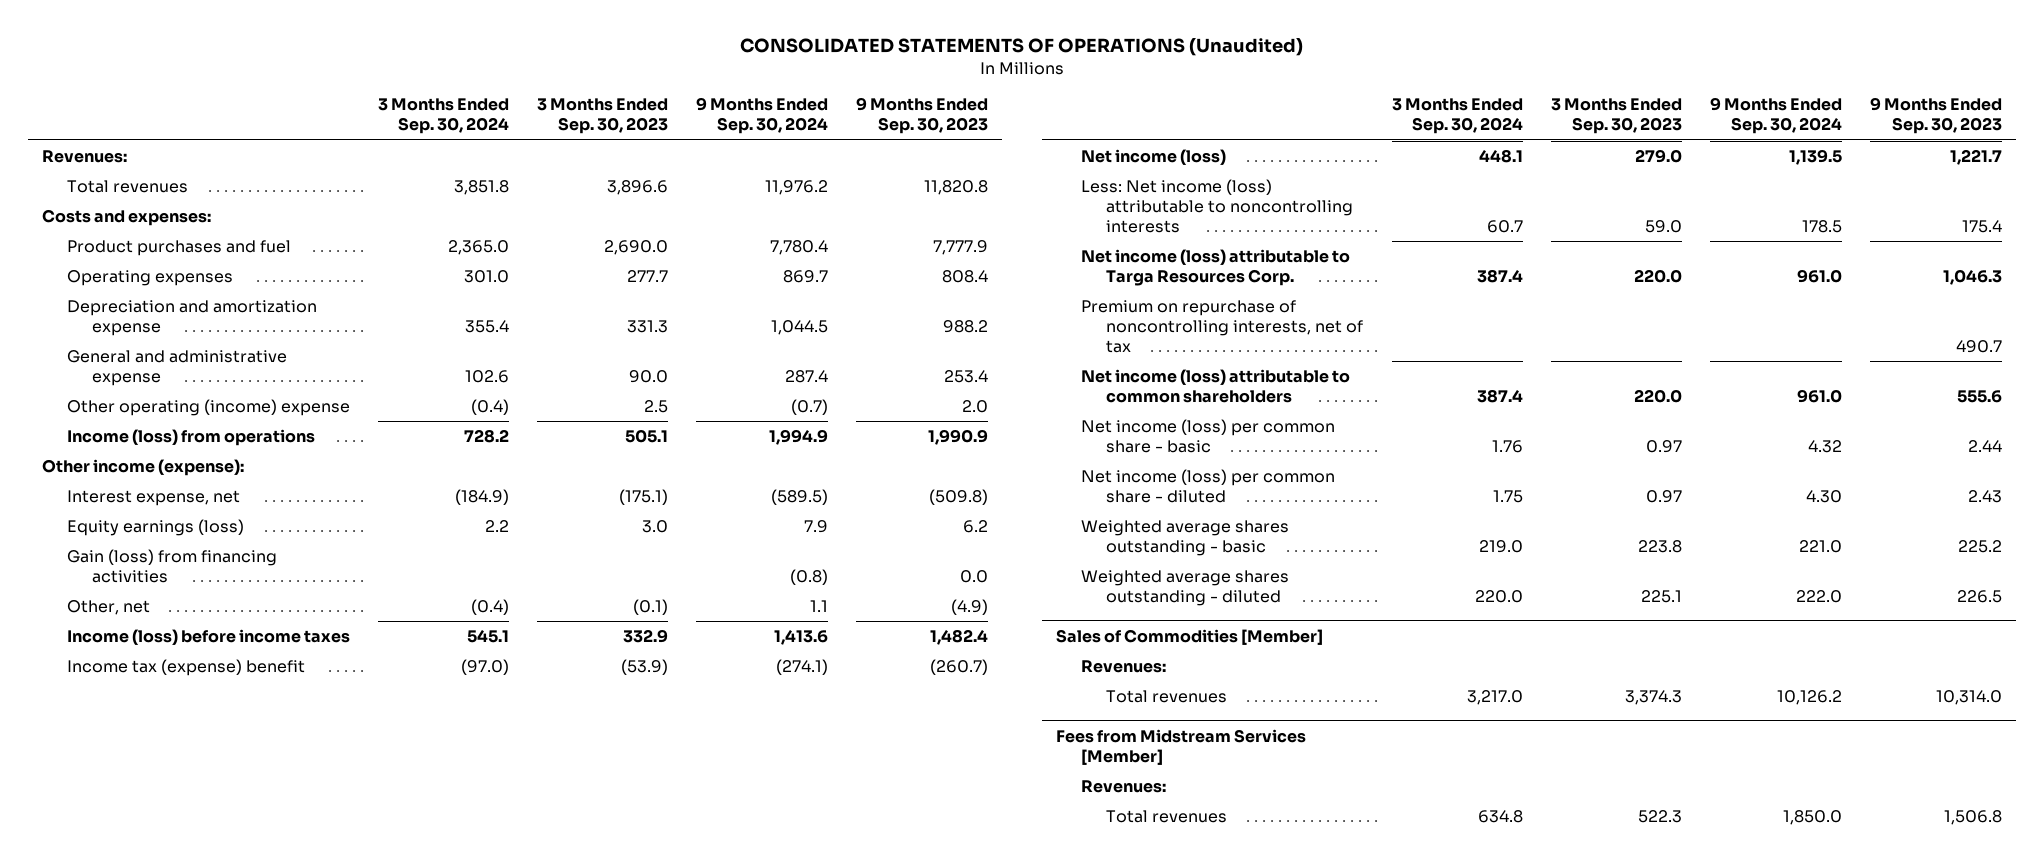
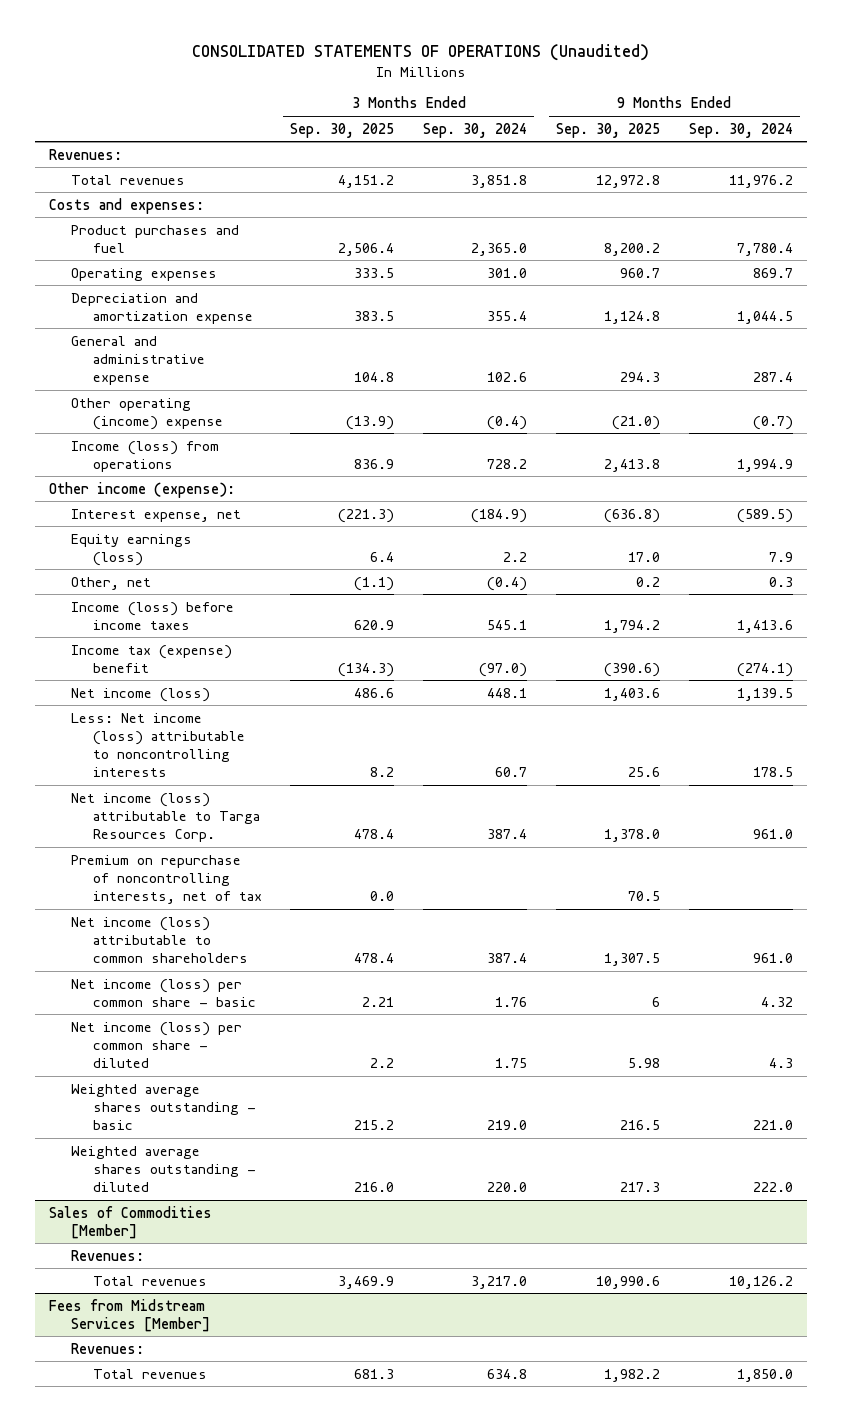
[536,98,668,135] 3 Months Ended Sep. 30, 2023 -> none
[855,97,988,135] 9 Months Ended Sep. 30, 2023 -> none
none -> [290,122,395,138] Sep. 30, 2025
none -> [555,122,660,138] Sep. 30, 2025
[66,548,277,583] Gain (loss) from financing activities -> none
[809,599,828,612] 1.1 -> [768,576,793,587] 0.3
[1805,489,1842,503] 4.30 -> [768,1057,793,1068] 4.3

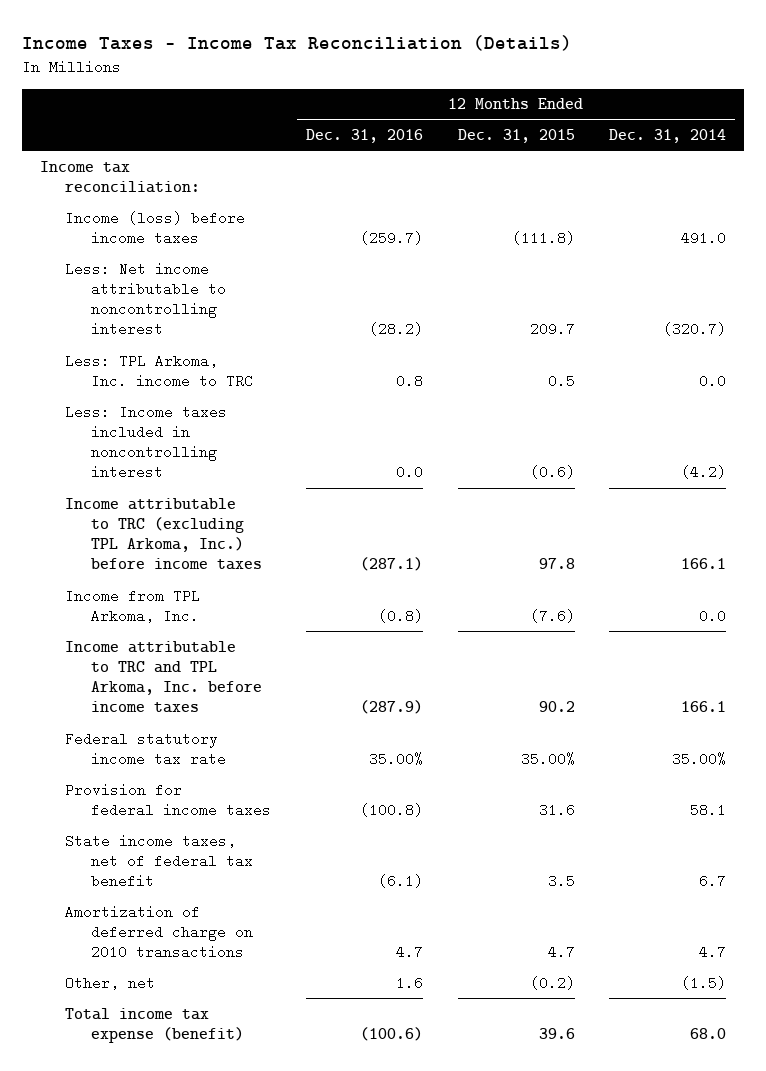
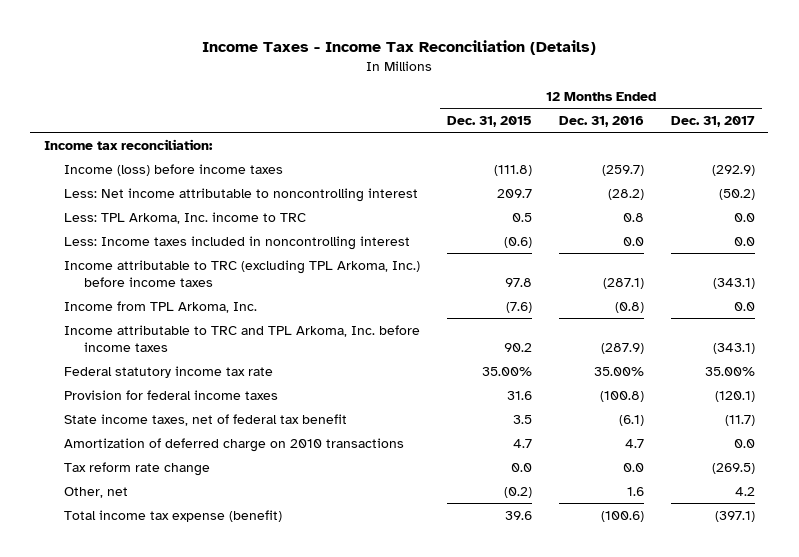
[609,129,727,144] Dec. 31, 2014 -> none
none -> [670,116,755,128] Dec. 31, 2017
none -> [63,461,210,476] Tax reform rate change

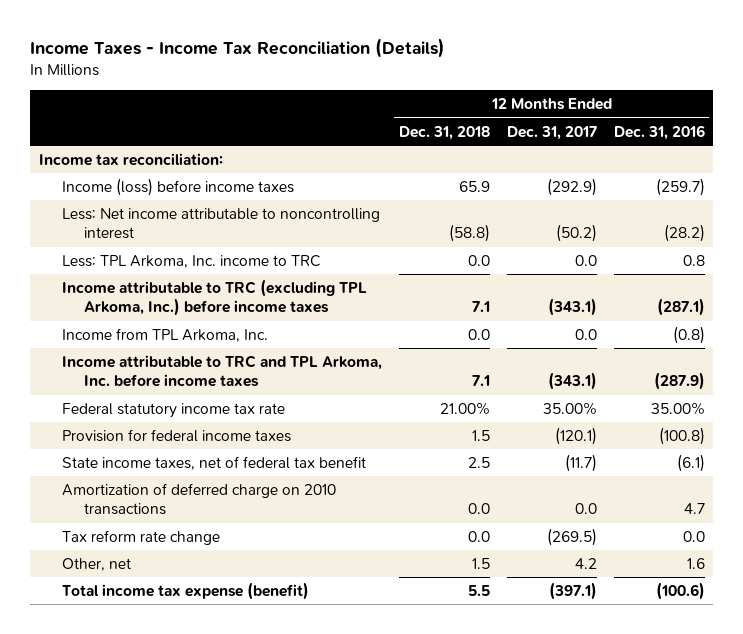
[446,116,532,128] Dec. 31, 2015 -> none
none -> [398,125,490,140] Dec. 31, 2018
[63,235,410,250] Less: Income taxes included in noncontrolling interest -> none

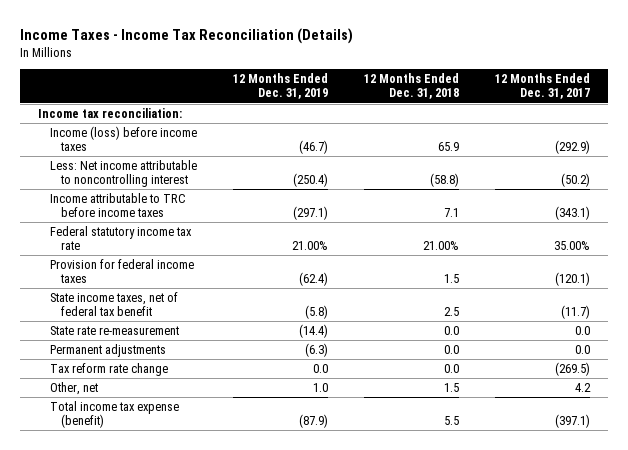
[613,124,705,140] Dec. 31, 2016 -> none
none -> [232,73,328,100] 12 Months Ended Dec. 31, 2019
[61,254,321,268] Less: TPL Arkoma, Inc. income to TRC -> none
[61,327,268,342] Income from TPL Arkoma, Inc. -> none
[61,354,382,388] Income attributable to TRC and TPL Arkoma, Inc. before income taxes -> none
[61,278,367,317] Income attributable to TRC (excluding TPL Arkoma, Inc.) before income taxes -> [49,192,186,218] Income attributable to TRC before income taxes
[61,482,336,516] Amortization of deferred charge on 2010 transactions -> none
none -> [49,325,179,335] State rate re-measurement
none -> [49,343,166,357] Permanent adjustments

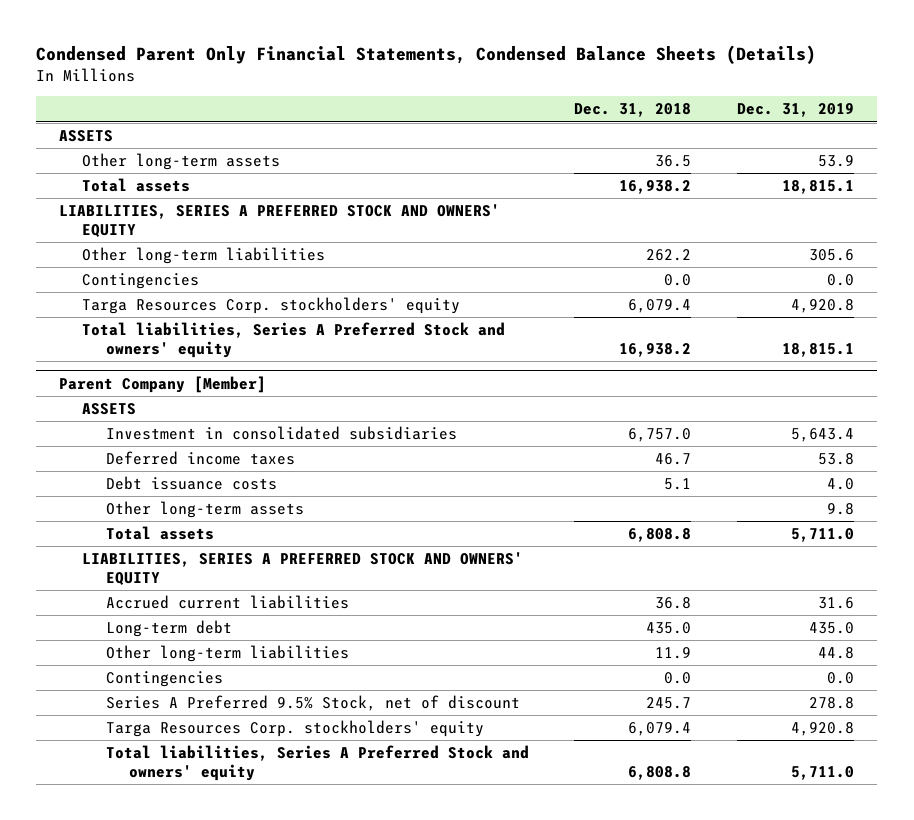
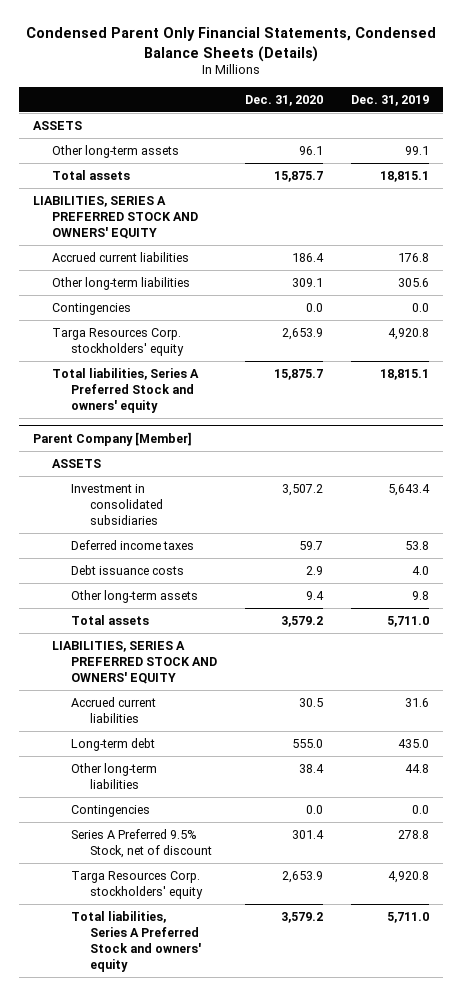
[574,103,692,118] Dec. 31, 2018 -> none
none -> [244,94,323,106] Dec. 31, 2020
[818,155,855,168] 53.9 -> [404,145,429,155] 99.1
none -> [51,251,189,262] Accrued current liabilities

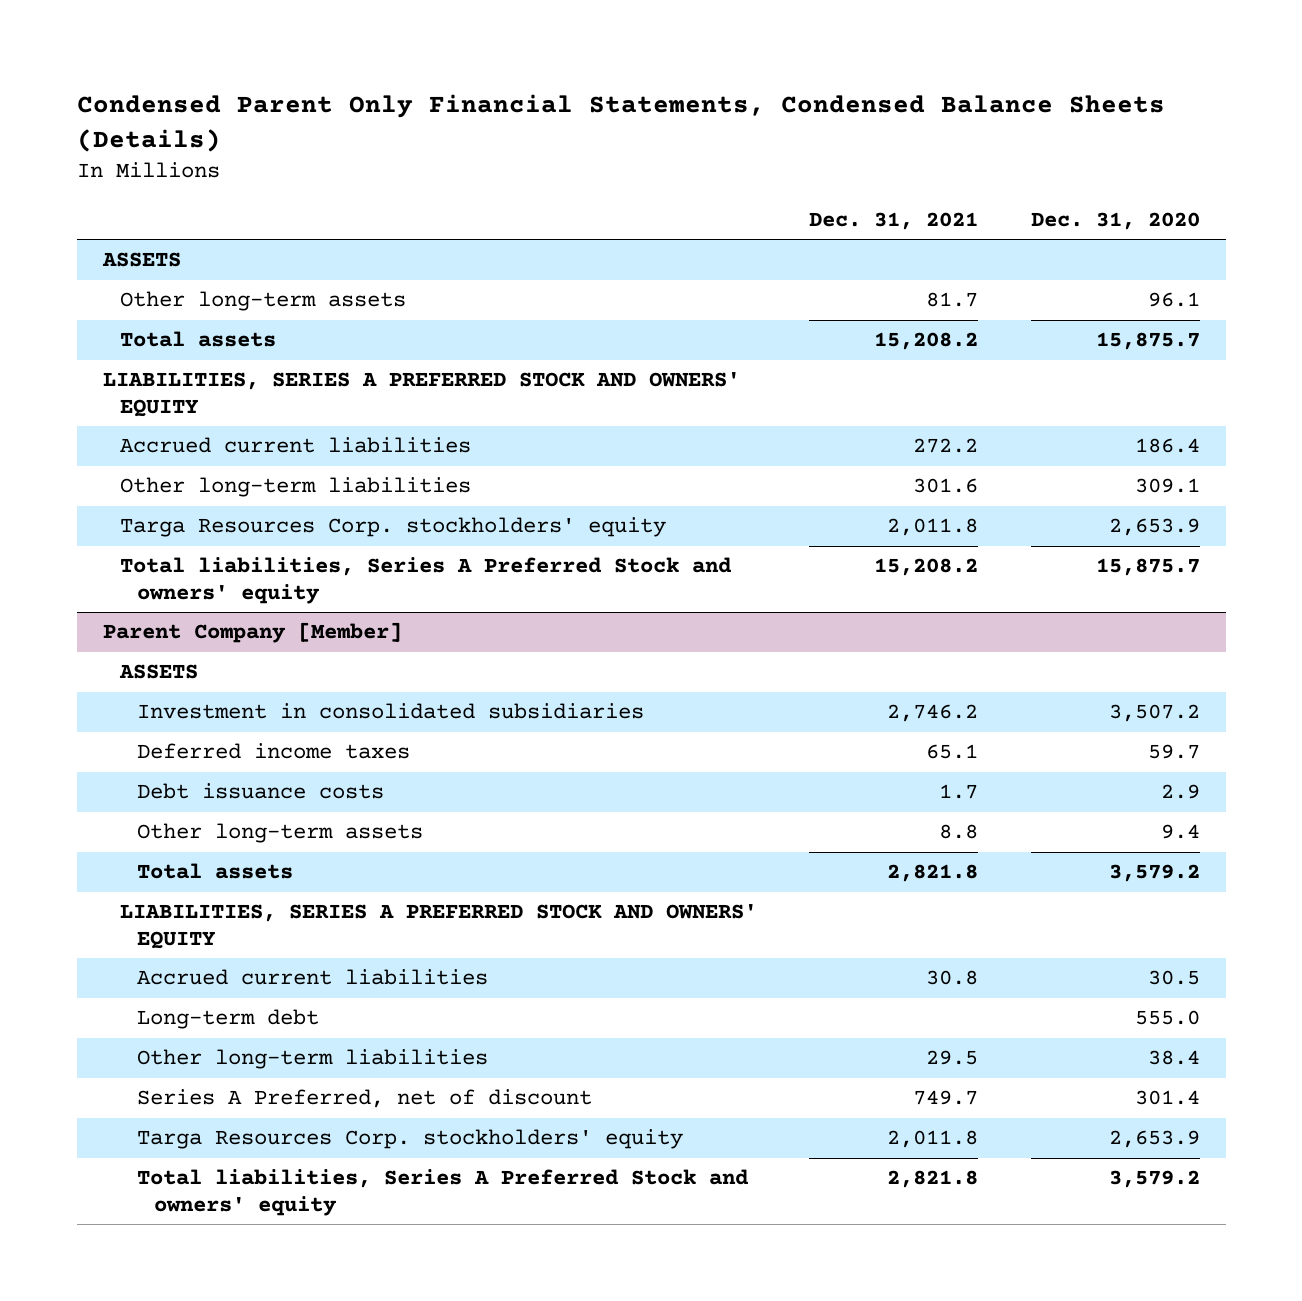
[350,94,429,106] Dec. 31, 2019 -> none
none -> [809,211,979,230] Dec. 31, 2021
[51,302,131,315] Contingencies -> none
[70,804,150,817] Contingencies -> none
[70,828,212,858] Series A Preferred 9.5% Stock, net of discount -> [136,1089,592,1109] Series A Preferred, net of discount

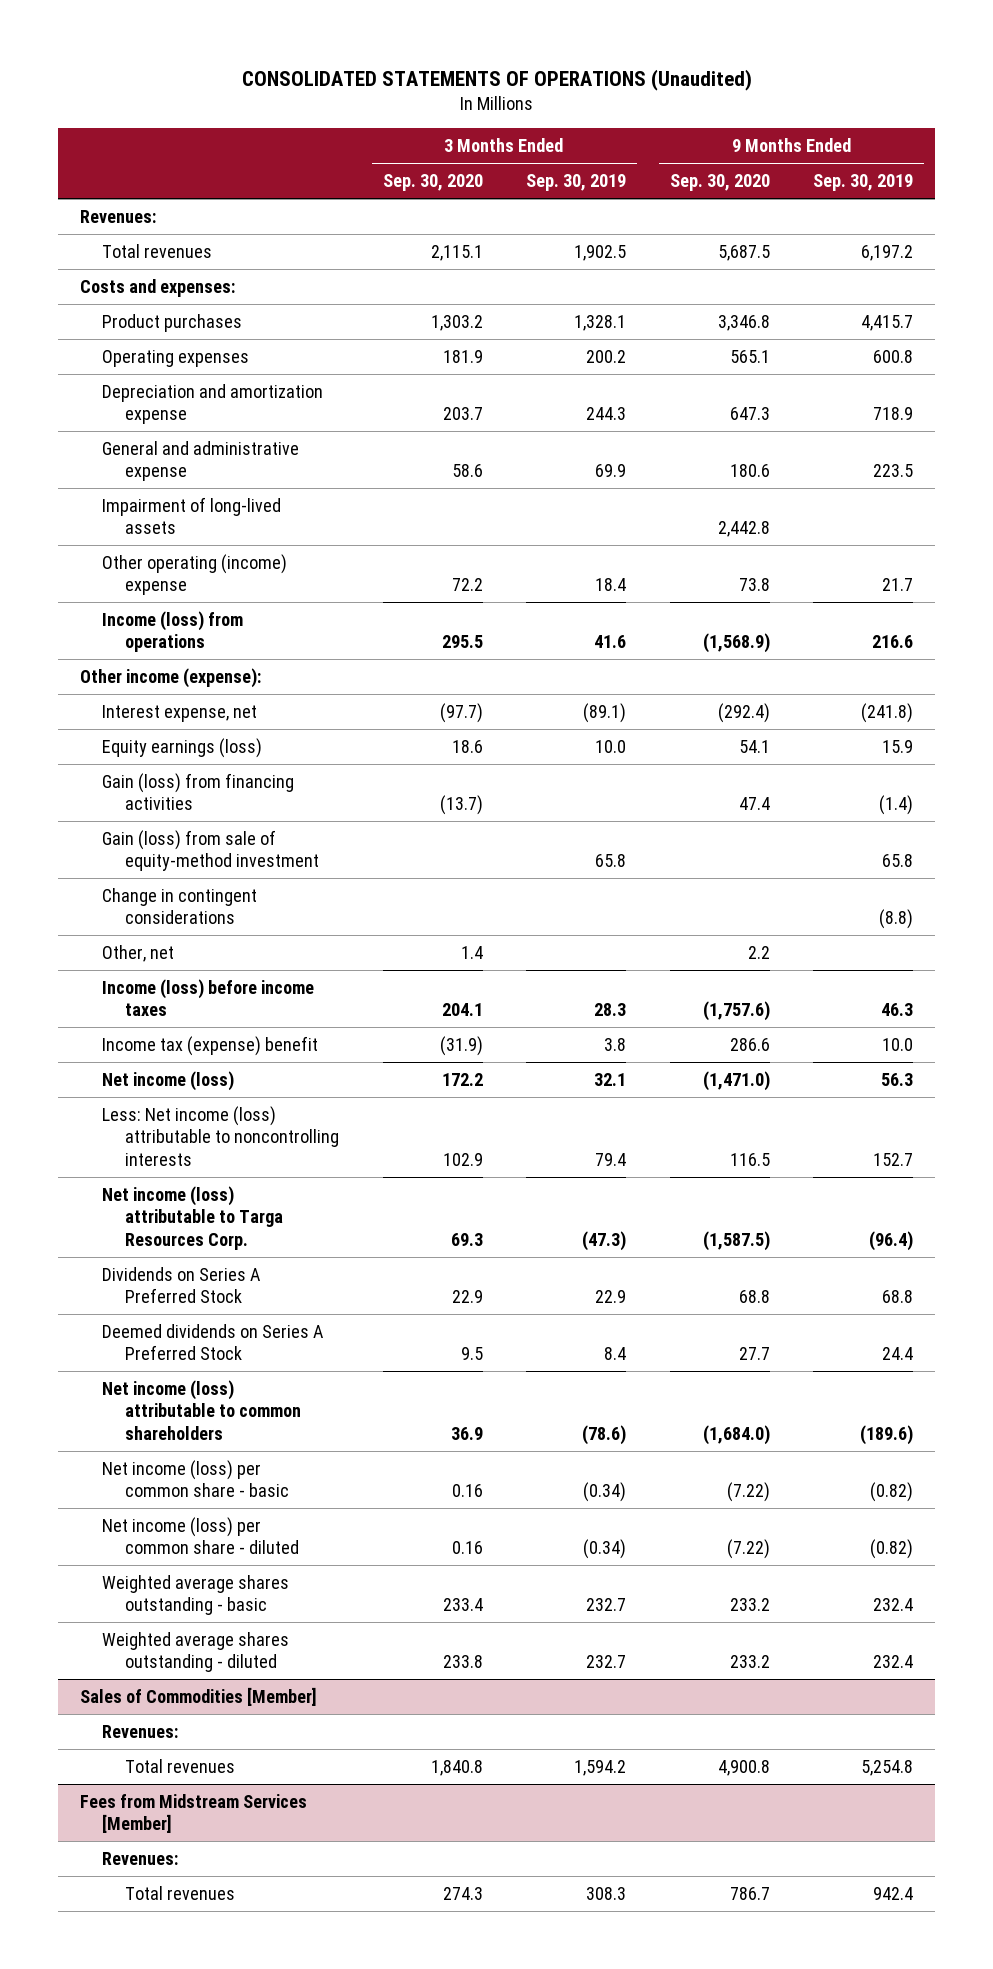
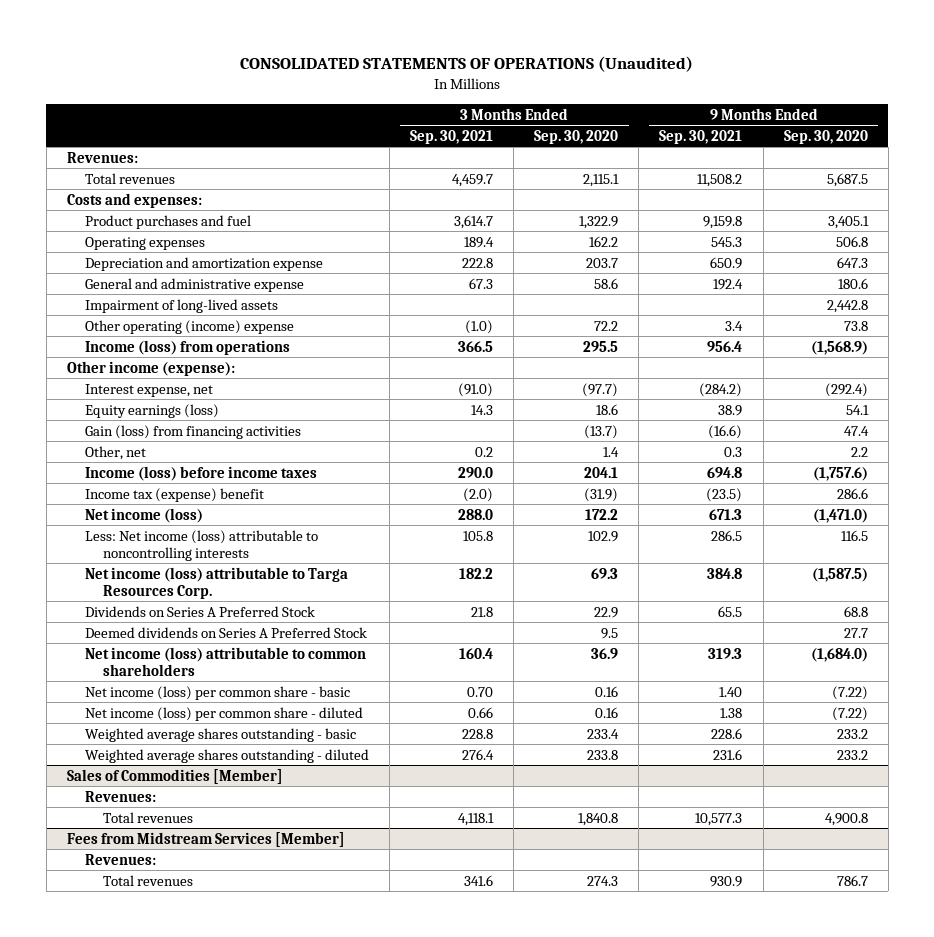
[526,174,627,192] Sep. 30, 2019 -> none
[813,174,914,192] Sep. 30, 2019 -> none
none -> [410,129,494,144] Sep. 30, 2021
none -> [659,129,743,144] Sep. 30, 2021
[102,313,243,332] Product purchases -> [84,214,251,229] Product purchases and fuel
[430,314,483,331] 1,303.2 -> [579,215,619,229] 1,322.9
[717,314,770,331] 3,346.8 -> [827,215,869,229] 3,405.1
[442,349,483,363] 181.9 -> [589,235,619,247] 162.2
[729,349,770,363] 565.1 -> [835,235,868,247] 506.8
[102,829,320,872] Gain (loss) from sale of equity-method investment -> none
[102,887,258,925] Change in contingent considerations -> none

